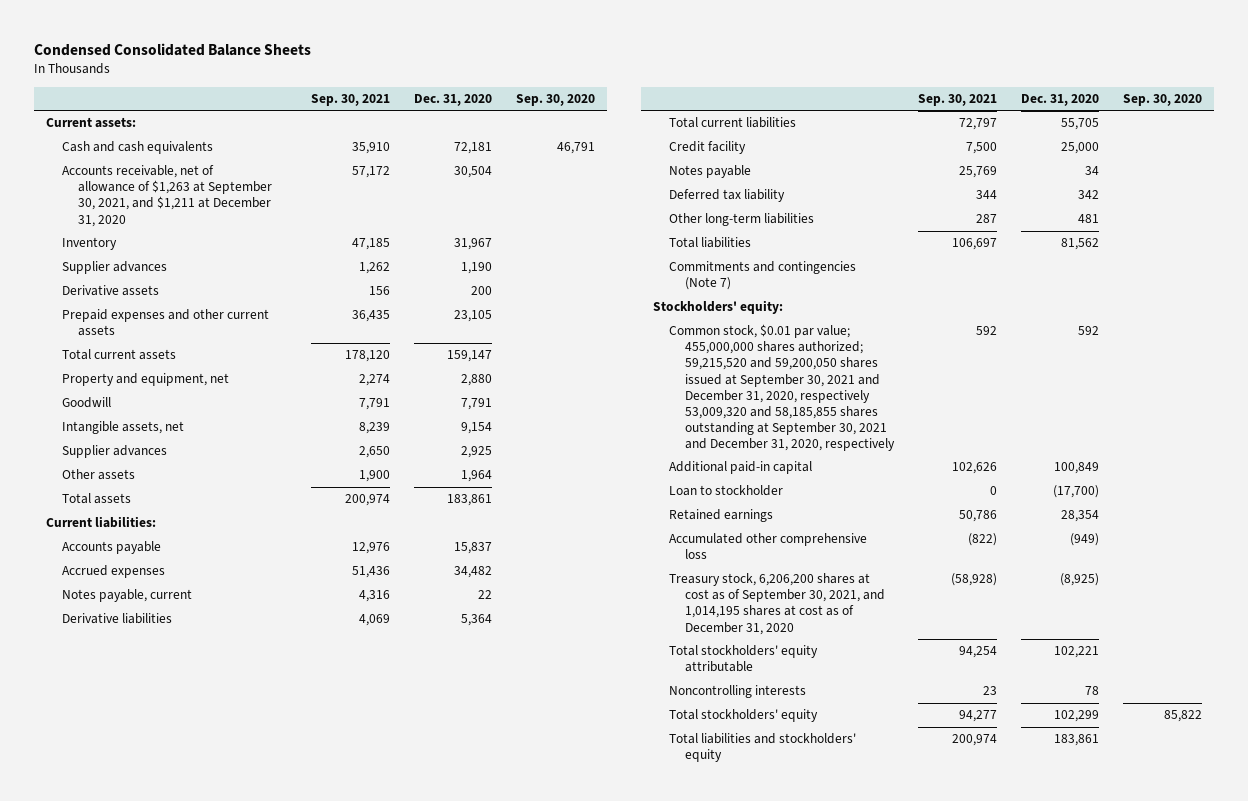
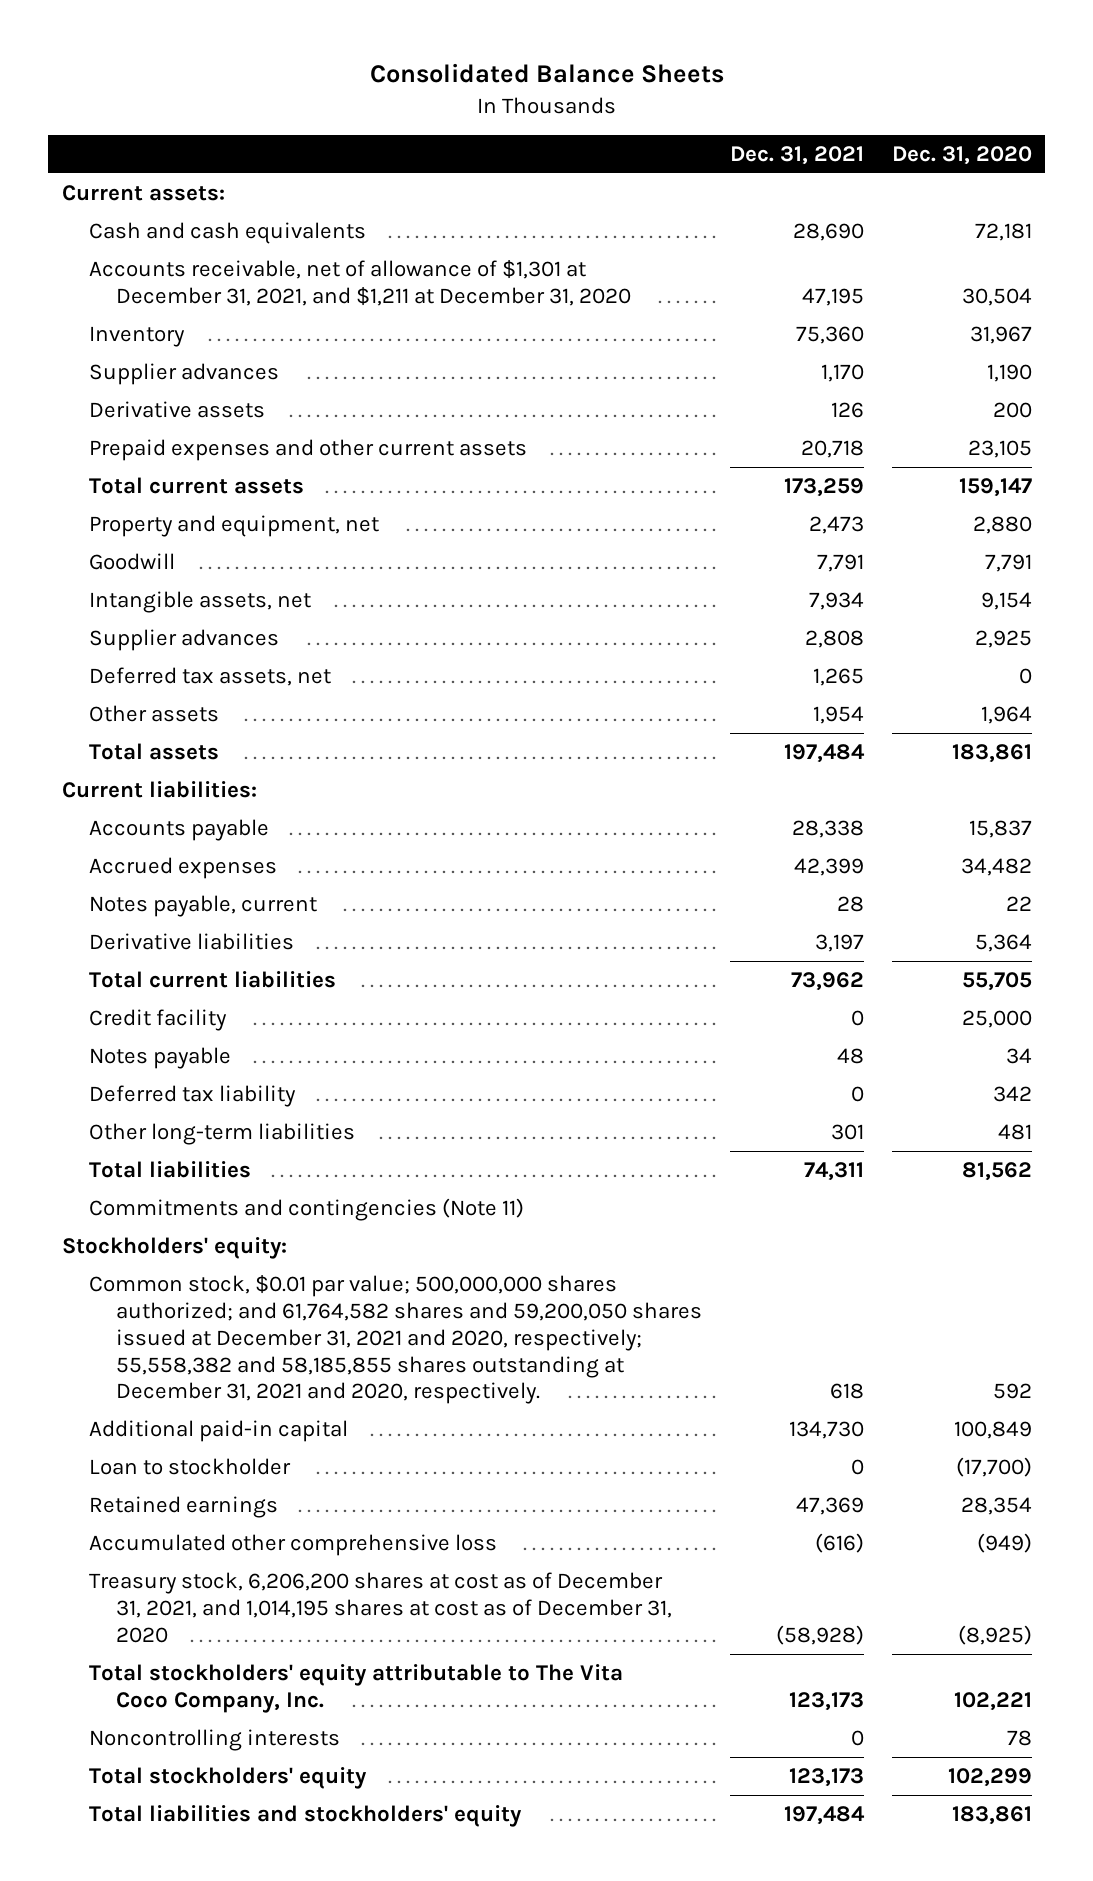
[33,42,311,56] Condensed Consolidated Balance Sheets -> [369,63,724,84] Consolidated Balance Sheets
[310,94,390,107] Sep. 30, 2021 -> none
[515,94,595,107] Sep. 30, 2020 -> none
none -> [729,145,864,165] Dec. 31, 2021
[61,165,272,227] Accounts receivable, net of allowance of $1,263 at September 30, 2021, and $1,211 at December 31, 2020 -> [88,259,631,306] Accounts receivable, net of allowance of $1,301 at December 31, 2021, and $1,211 at December 31, 2020
none -> [88,666,331,686] Deferred tax assets, net
[668,261,856,291] Commitments and contingencies (Note 7) -> [88,1197,524,1221] Commitments and contingencies (Note 11)
[668,324,895,452] Common stock, $0.01 par value; 455,000,000 shares authorized; 59,215,520 and 59,200,050 shares issued at September 30, 2021 and December 31, 2020, respectively 53,009,320 and 58,185,855 shares outstanding at September 30, 2021 and December 31, 2020, respectively -> [88,1274,702,1405] Common stock, $0.01 par value; 500,000,000 shares authorized; and 61,764,582 shares and 59,200,050 shares issued at December 31, 2021 and 2020, respectively; 55,558,382 and 58,185,855 shares outstanding at December 31, 2021 and 2020, respectively.
[668,573,885,635] Treasury stock, 6,206,200 shares at cost as of September 30, 2021, and 1,014,195 shares at cost as of December 31, 2020 -> [88,1571,672,1643] Treasury stock, 6,206,200 shares at cost as of December 31, 2021, and 1,014,195 shares at cost as of December 31, 2020
[668,645,818,673] Total stockholders' equity attributable -> [88,1663,623,1713] Total stockholders' equity attributable to The Vita Coco Company, Inc.

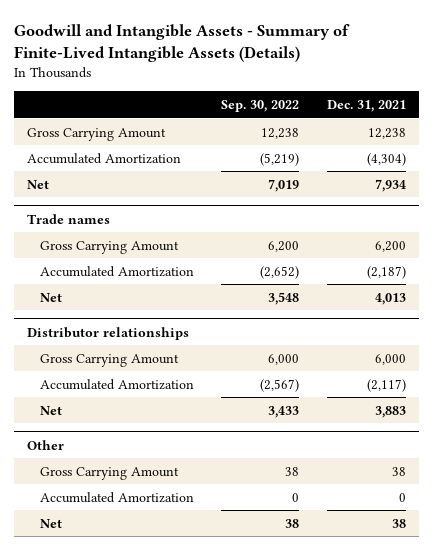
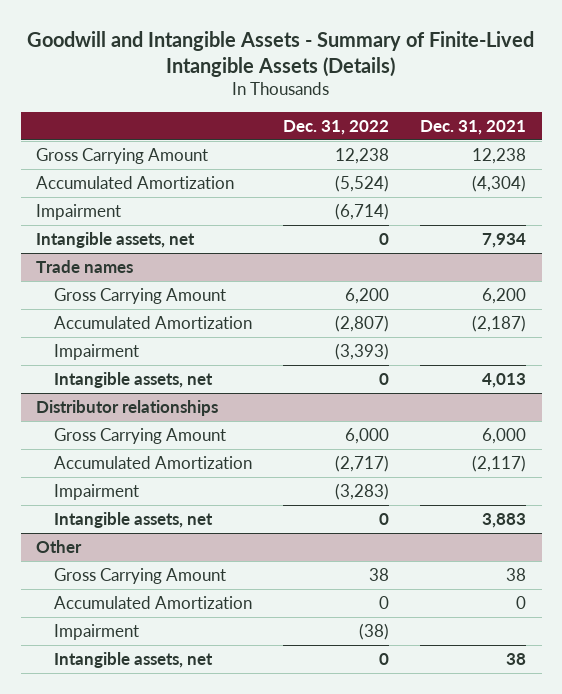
[221,100,300,113] Sep. 30, 2022 -> none
none -> [283,119,390,135] Dec. 31, 2022
none -> [36,203,122,220] Impairment
[27,179,50,189] Net -> [36,231,196,248] Intangible assets, net
none -> [54,343,140,360] Impairment
[39,292,62,302] Net -> [54,371,214,388] Intangible assets, net
none -> [54,483,140,500] Impairment
[39,405,62,415] Net -> [54,511,214,528] Intangible assets, net
none -> [54,623,140,640] Impairment
[39,518,62,528] Net -> [54,651,214,668] Intangible assets, net

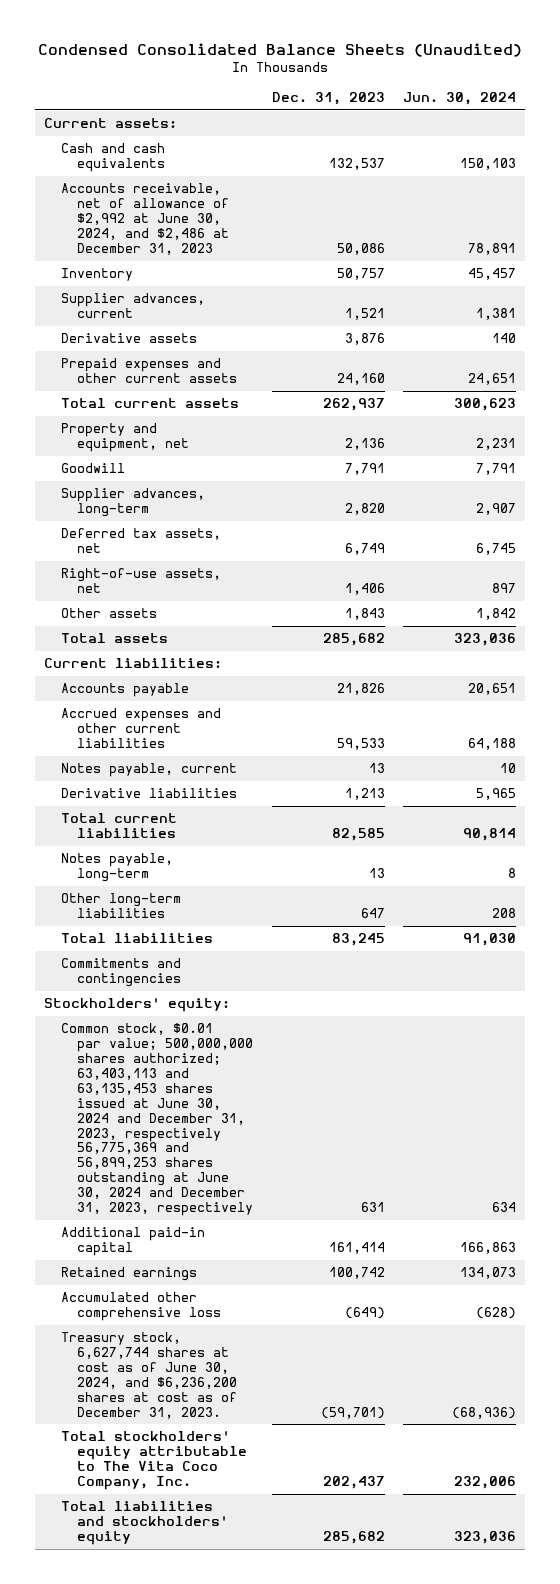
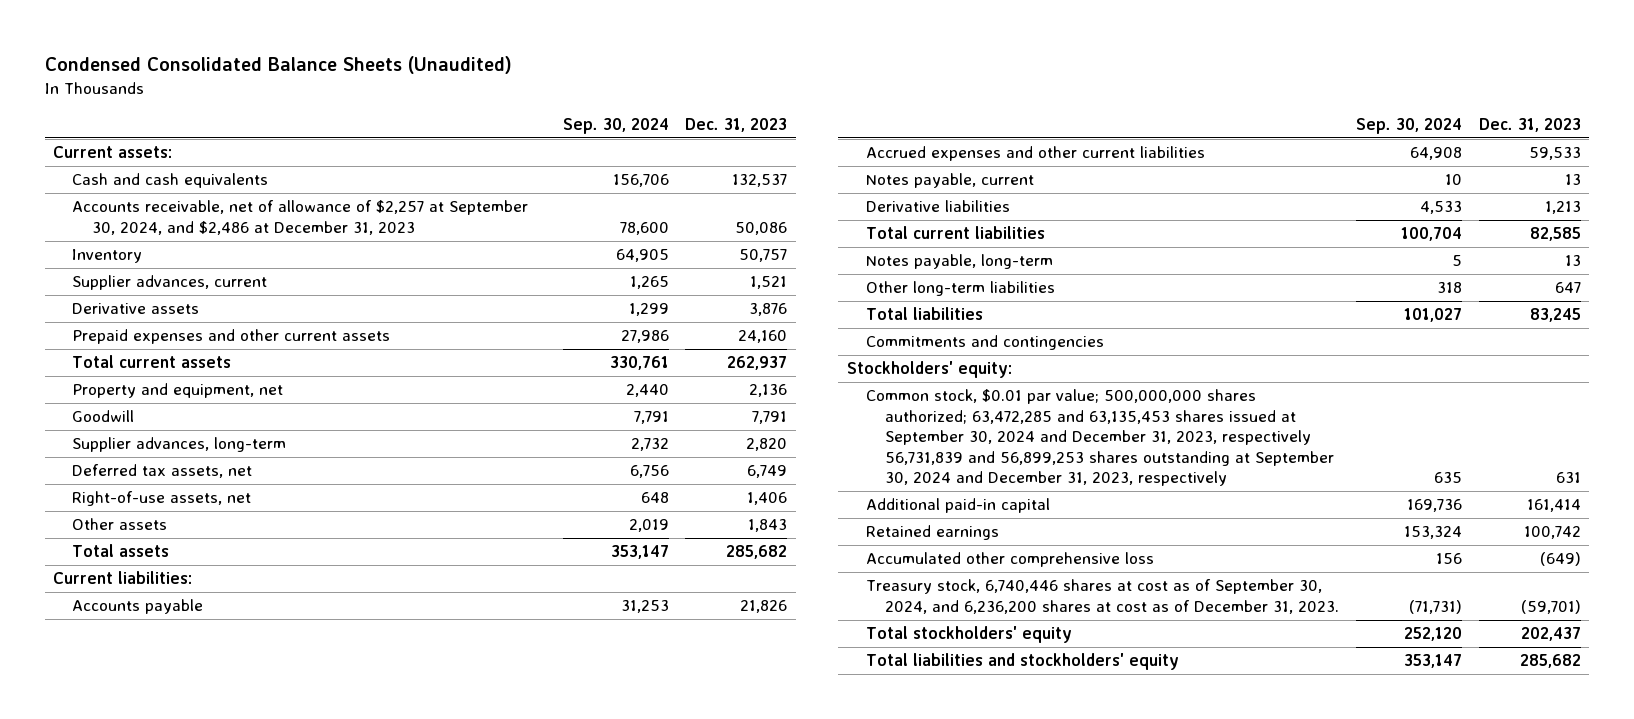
[403,92,517,106] Jun. 30, 2024 -> none
none -> [562,117,669,134] Sep. 30, 2024
[60,183,230,255] Accounts receivable, net of allowance of $2,992 at June 30, 2024, and $2,486 at December 31, 2023 -> [72,200,529,235] Accounts receivable, net of allowance of $2,257 at September 30, 2024, and $2,486 at December 31, 2023
[60,1023,254,1216] Common stock, $0.01 par value; 500,000,000 shares authorized; 63,403,113 and 63,135,453 shares issued at June 30, 2024 and December 31, 2023, respectively 56,775,369 and 56,899,253 shares outstanding at June 30, 2024 and December 31, 2023, respectively -> [865,389,1334,486] Common stock, $0.01 par value; 500,000,000 shares authorized; 63,472,285 and 63,135,453 shares issued at September 30, 2024 and December 31, 2023, respectively 56,731,839 and 56,899,253 shares outstanding at September 30, 2024 and December 31, 2023, respectively
[60,1332,238,1419] Treasury stock, 6,627,744 shares at cost as of June 30, 2024, and $6,236,200 shares at cost as of December 31, 2023. -> [865,579,1339,614] Treasury stock, 6,740,446 shares at cost as of September 30, 2024, and 6,236,200 shares at cost as of December 31, 2023.
[60,1431,248,1491] Total stockholders' equity attributable to The Vita Coco Company, Inc. -> [865,626,1072,644] Total stockholders' equity

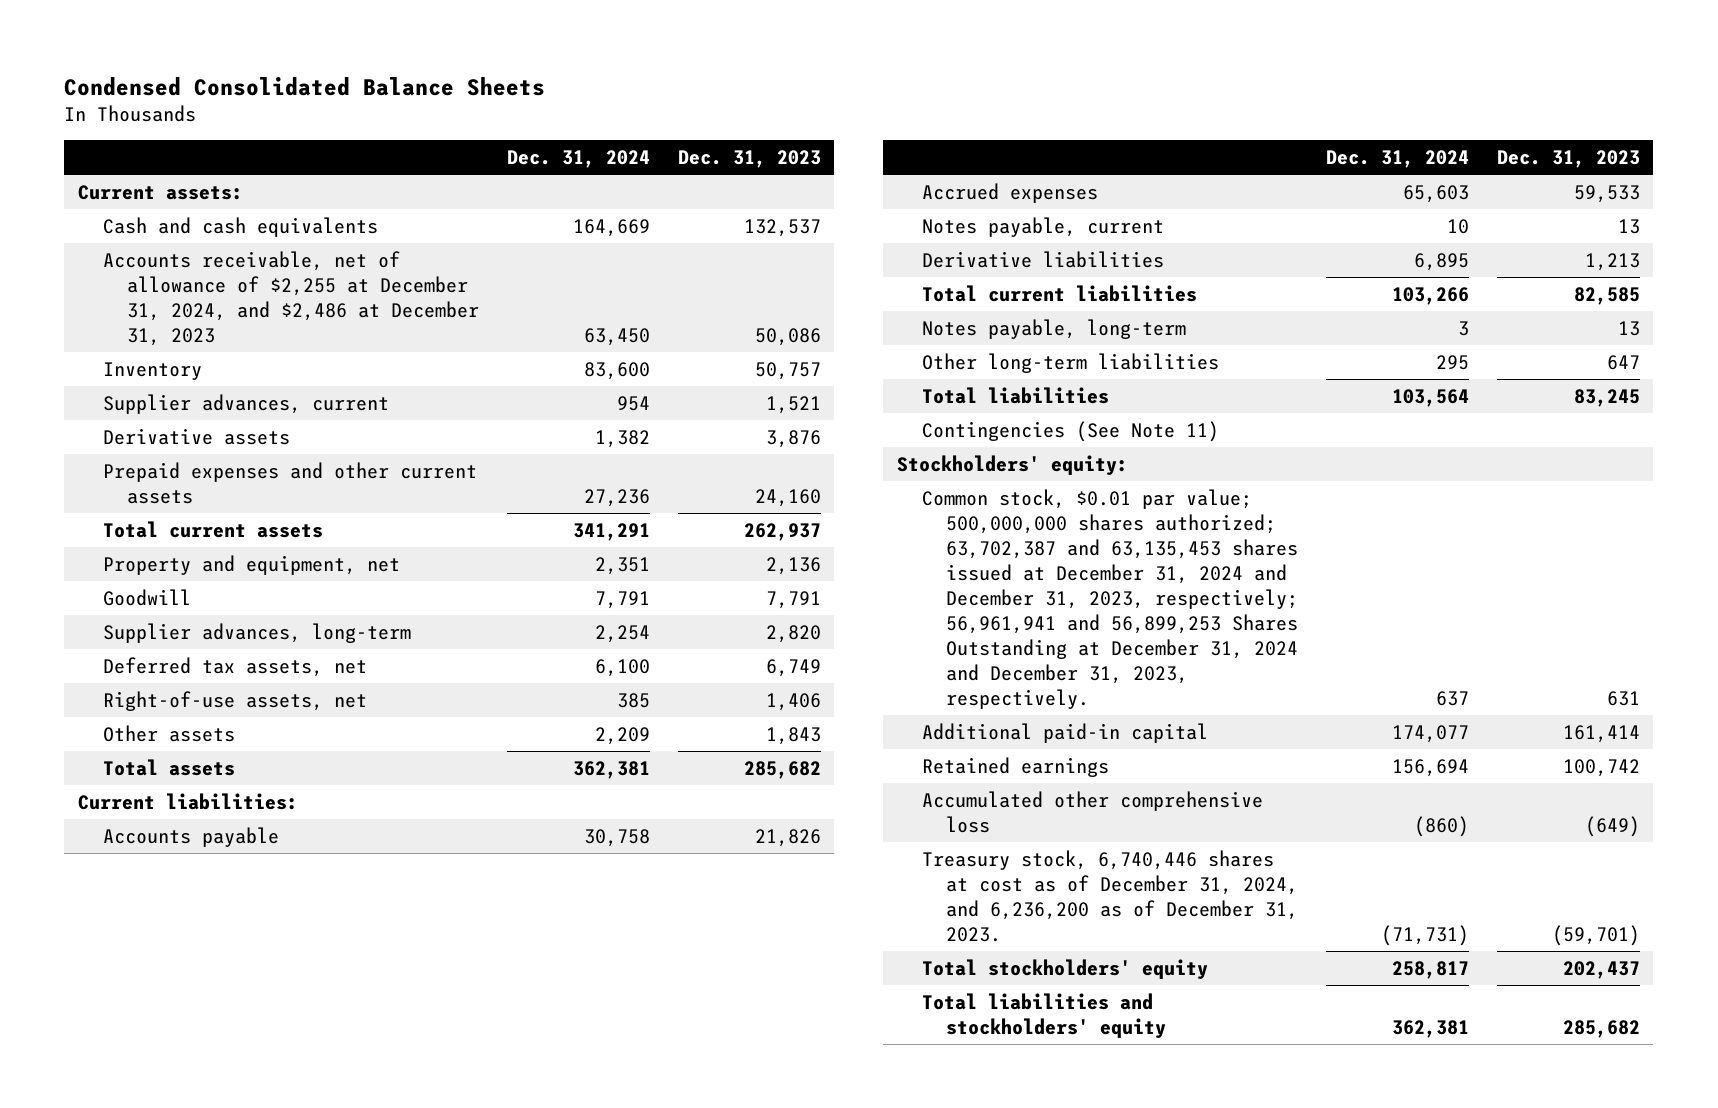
[44,56,512,75] Condensed Consolidated Balance Sheets (Unaudited) -> [64,76,546,96] Condensed Consolidated Balance Sheets
[562,117,669,134] Sep. 30, 2024 -> none
none -> [507,150,651,169] Dec. 31, 2024
[72,200,529,235] Accounts receivable, net of allowance of $2,257 at September 30, 2024, and $2,486 at December 31, 2023 -> [102,250,480,346] Accounts receivable, net of allowance of $2,255 at December 31, 2024, and $2,486 at December 31, 2023
[865,146,1205,162] Accrued expenses and other current liabilities -> [921,182,1098,203] Accrued expenses
[865,335,1104,351] Commitments and contingencies -> [921,420,1219,442] Contingencies (See Note 11)
[865,389,1334,486] Common stock, $0.01 par value; 500,000,000 shares authorized; 63,472,285 and 63,135,453 shares issued at September 30, 2024 and December 31, 2023, respectively 56,731,839 and 56,899,253 shares outstanding at September 30, 2024 and December 31, 2023, respectively -> [921,488,1299,709] Common stock, $0.01 par value; 500,000,000 shares authorized; 63,702,387 and 63,135,453 shares issued at December 31, 2024 and December 31, 2023, respectively; 56,961,941 and 56,899,253 Shares Outstanding at December 31, 2024 and December 31, 2023, respectively.
[865,579,1339,614] Treasury stock, 6,740,446 shares at cost as of September 30, 2024, and 6,236,200 shares at cost as of December 31, 2023. -> [921,849,1299,942] Treasury stock, 6,740,446 shares at cost as of December 31, 2024, and 6,236,200 as of December 31, 2023.

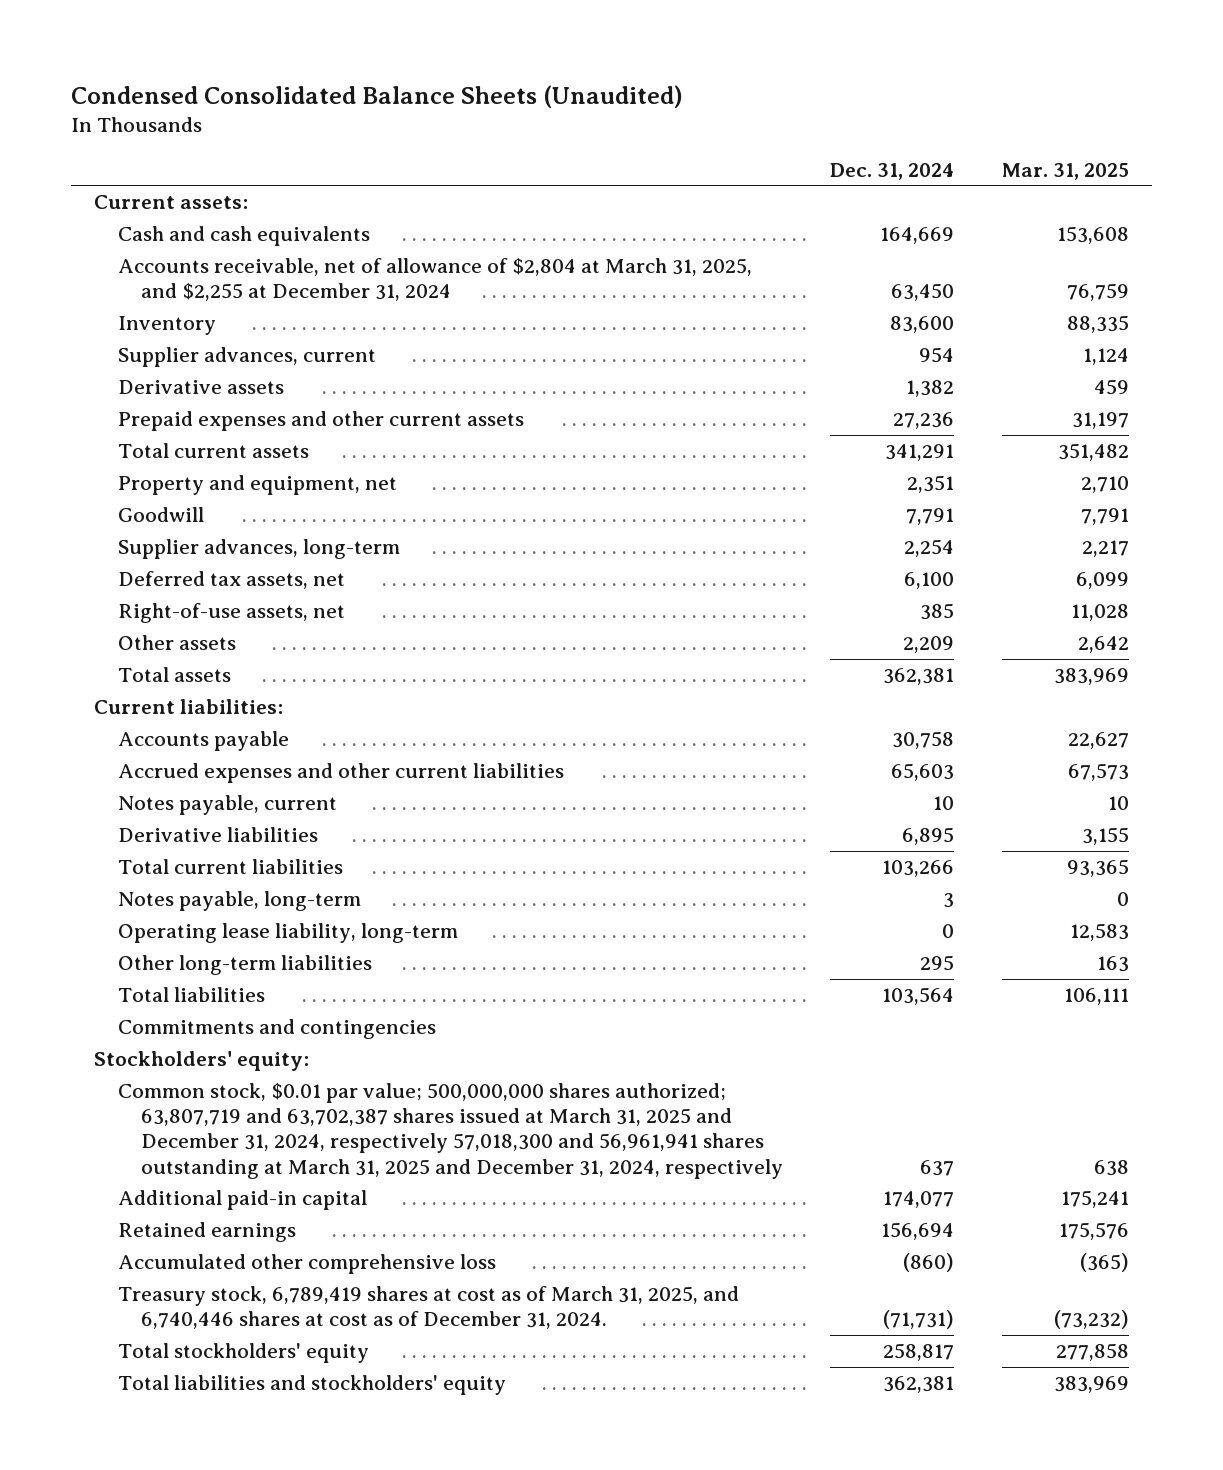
[64,76,546,96] Condensed Consolidated Balance Sheets -> [70,84,683,108] Condensed Consolidated Balance Sheets (Unaudited)
[677,150,821,169] Dec. 31, 2023 -> none
none -> [1001,162,1129,180] Mar. 31, 2025
[102,250,480,346] Accounts receivable, net of allowance of $2,255 at December 31, 2024, and $2,486 at December 31, 2023 -> [117,258,752,302] Accounts receivable, net of allowance of $2,804 at March 31, 2025, and $2,255 at December 31, 2024
[921,182,1098,203] Accrued expenses -> [117,763,564,784] Accrued expenses and other current liabilities
none -> [117,923,458,944] Operating lease liability, long-term
[921,420,1219,442] Contingencies (See Note 11) -> [117,1019,436,1040] Commitments and contingencies
[921,488,1299,709] Common stock, $0.01 par value; 500,000,000 shares authorized; 63,702,387 and 63,135,453 shares issued at December 31, 2024 and December 31, 2023, respectively; 56,961,941 and 56,899,253 Shares Outstanding at December 31, 2024 and December 31, 2023, respectively. -> [117,1083,784,1179] Common stock, $0.01 par value; 500,000,000 shares authorized; 63,807,719 and 63,702,387 shares issued at March 31, 2025 and December 31, 2024, respectively 57,018,300 and 56,961,941 shares outstanding at March 31, 2025 and December 31, 2024, respectively
[921,849,1299,942] Treasury stock, 6,740,446 shares at cost as of December 31, 2024, and 6,236,200 as of December 31, 2023. -> [117,1286,739,1330] Treasury stock, 6,789,419 shares at cost as of March 31, 2025, and 6,740,446 shares at cost as of December 31, 2024.

